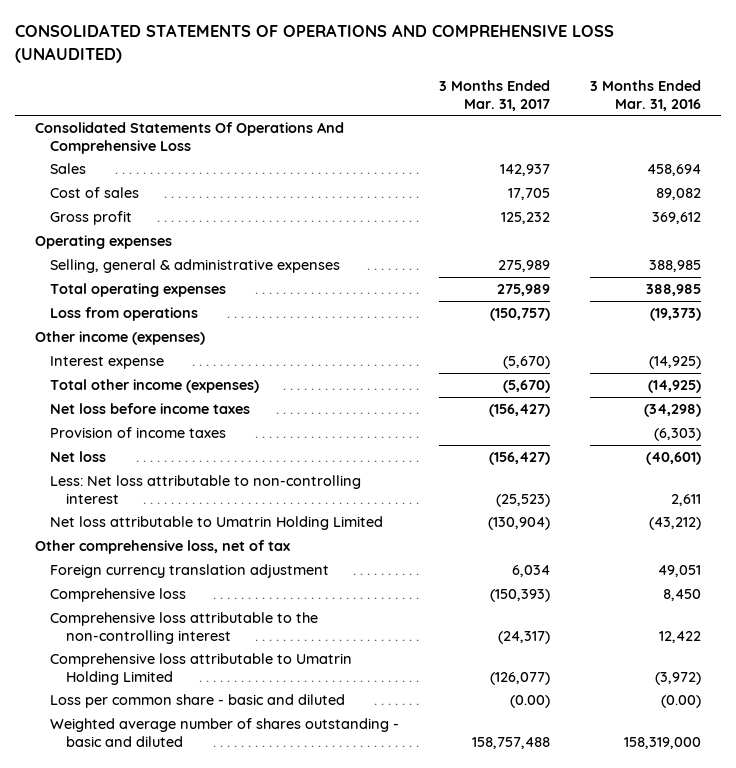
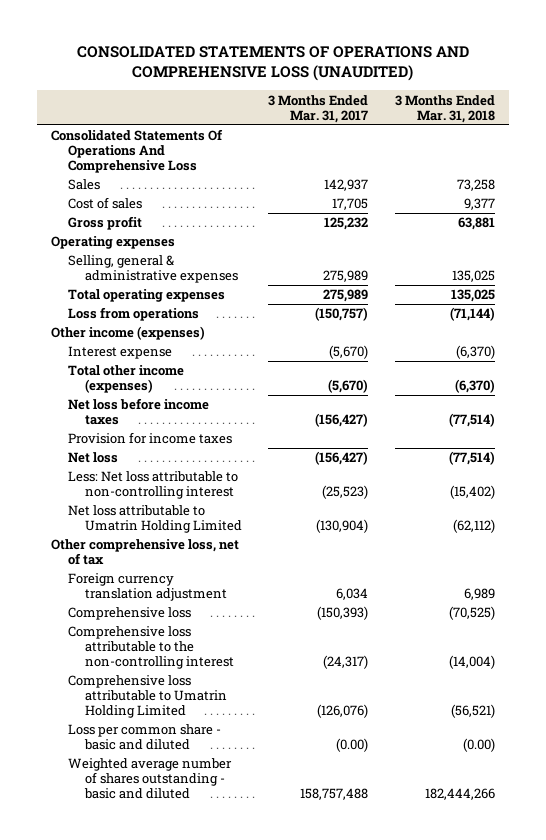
[589,79,701,111] 3 Months Ended Mar. 31, 2016 -> none
none -> [395,94,496,123] 3 Months Ended Mar. 31, 2018
[50,426,227,438] Provision of income taxes -> [67,432,232,445] Provision for income taxes
[490,671,551,685] (126,077) -> [317,704,369,719] (126,076)

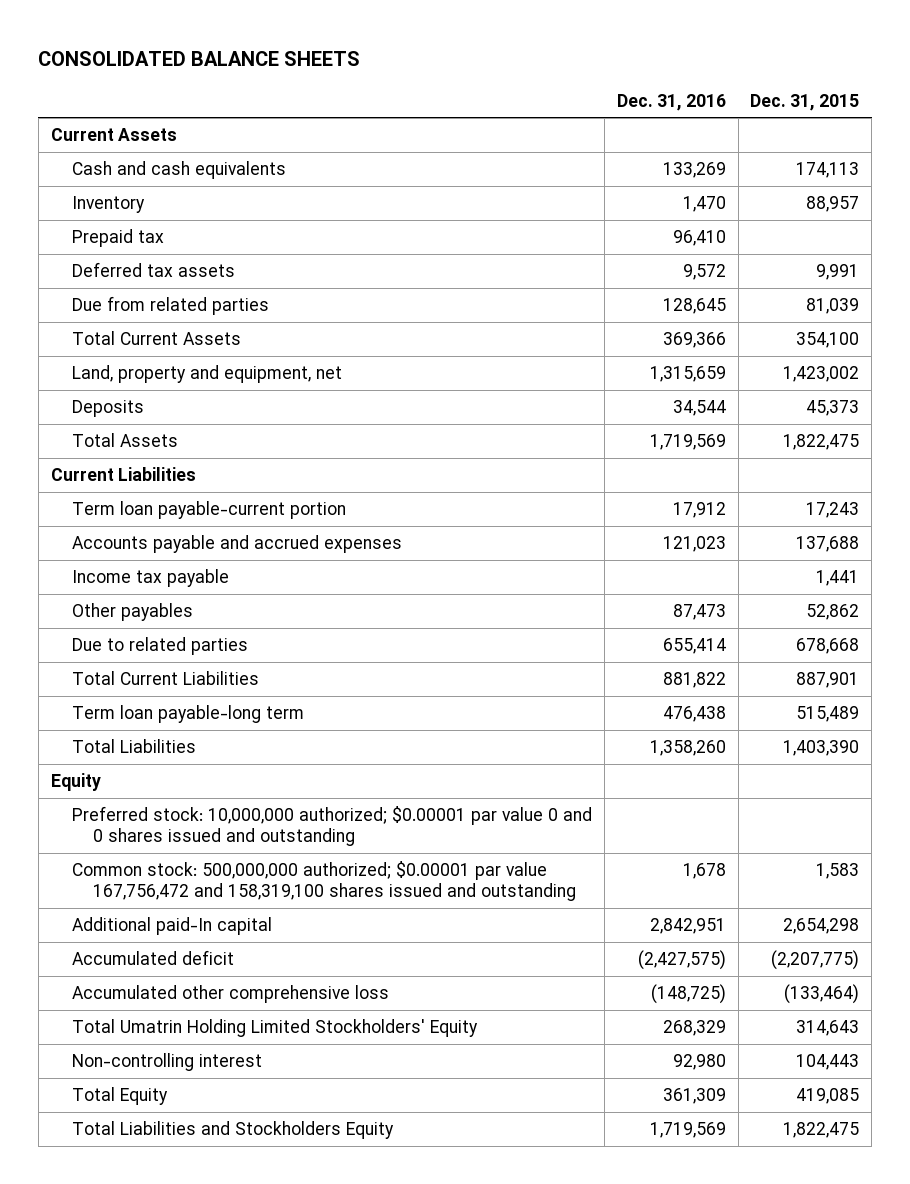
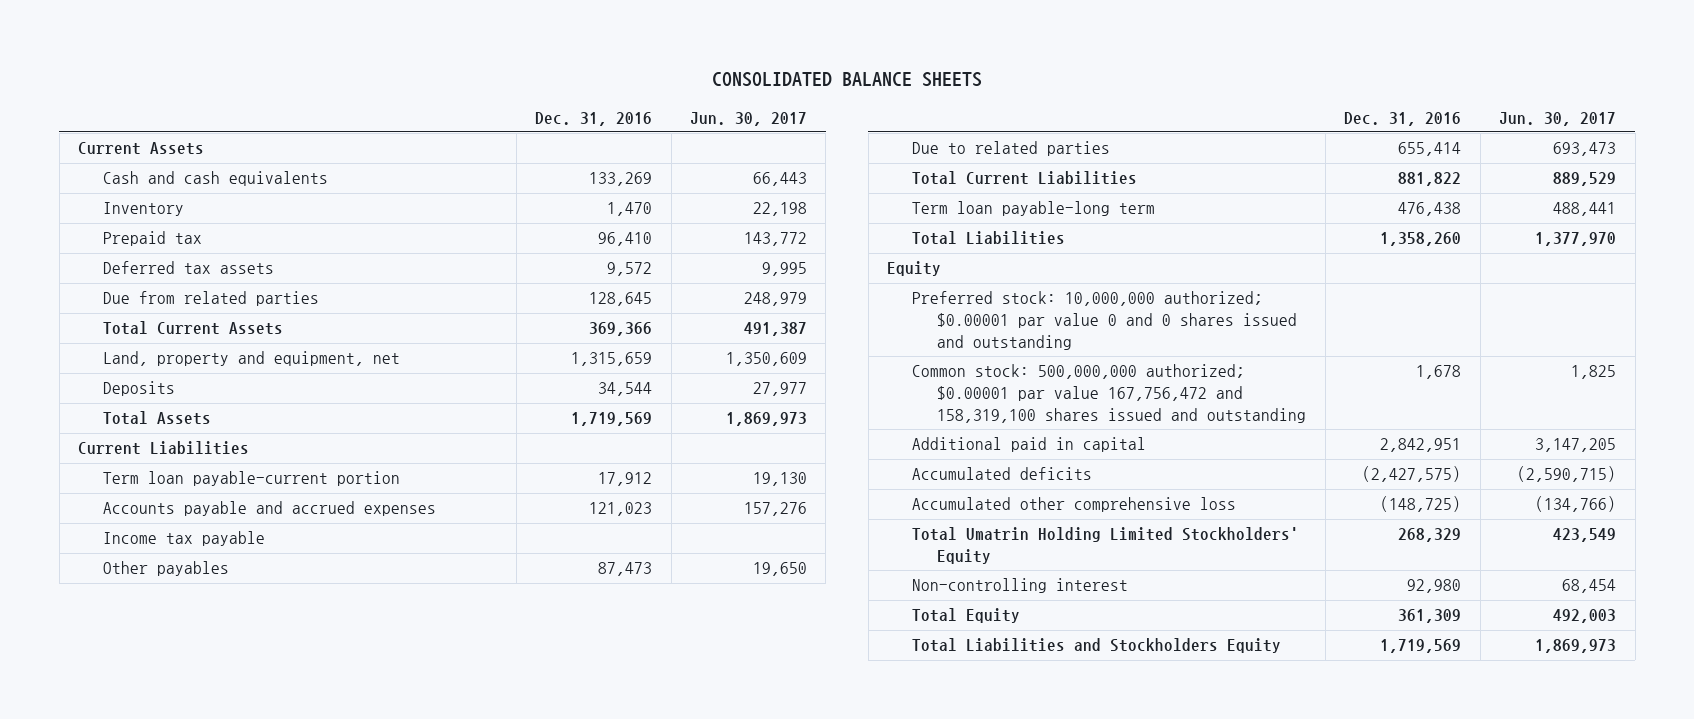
[750,93,860,111] Dec. 31, 2015 -> none
none -> [690,111,808,126] Jun. 30, 2017
[72,917,273,936] Additional paid-In capital -> [912,437,1147,453] Additional paid in capital
[72,950,235,966] Accumulated deficit -> [912,467,1093,481] Accumulated deficits

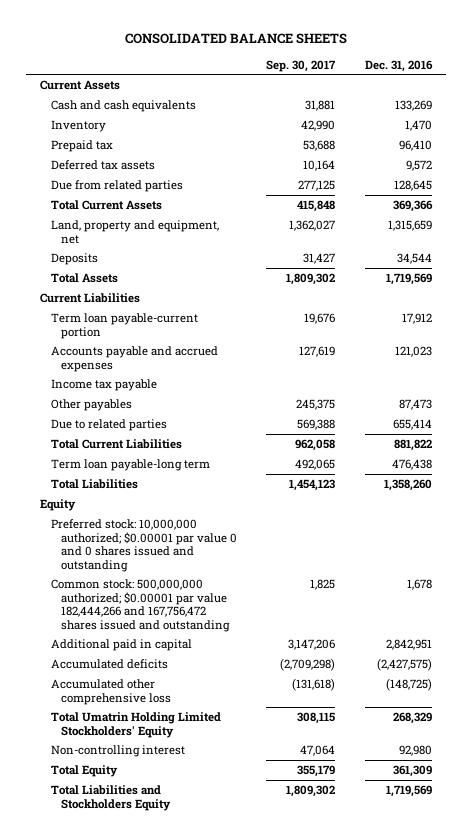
[690,111,808,126] Jun. 30, 2017 -> none
none -> [266,59,337,72] Sep. 30, 2017
[912,364,1307,423] Common stock: 500,000,000 authorized; $0.00001 par value 167,756,472 and 158,319,100 shares issued and outstanding -> [50,578,231,632] Common stock: 500,000,000 authorized; $0.00001 par value 182,444,266 and 167,756,472 shares issued and outstanding

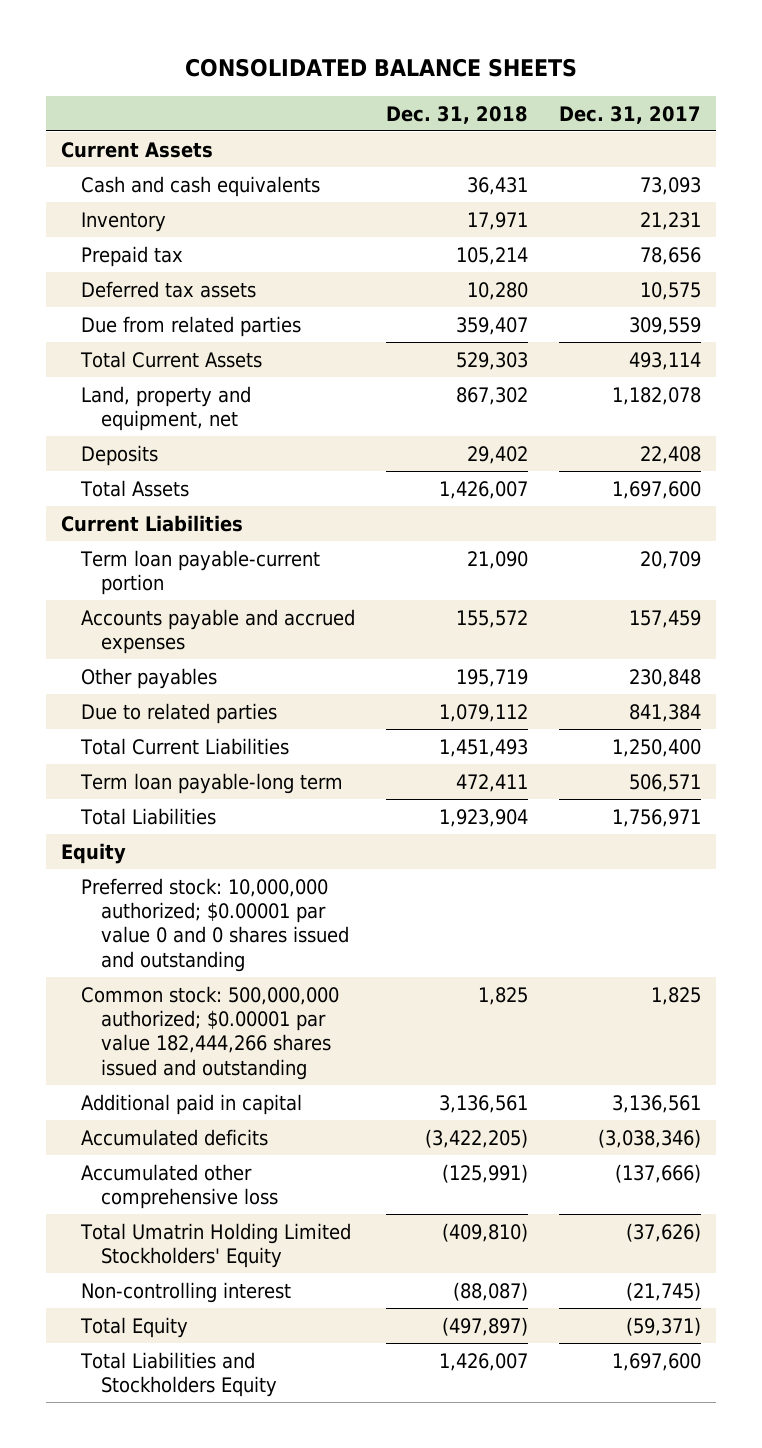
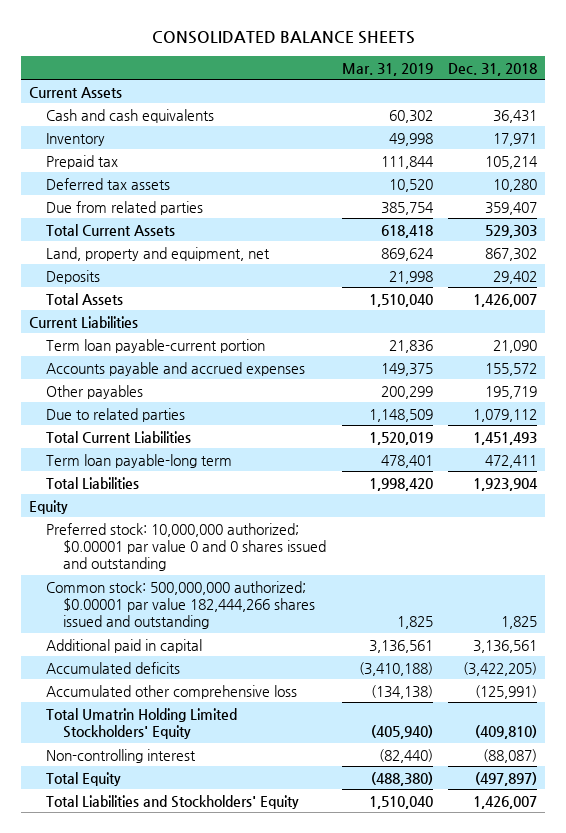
[558,105,701,124] Dec. 31, 2017 -> none
none -> [341,62,433,76] Mar. 31, 2019
[80,1351,278,1397] Total Liabilities and Stockholders Equity -> [45,794,299,809] Total Liabilities and Stockholders' Equity

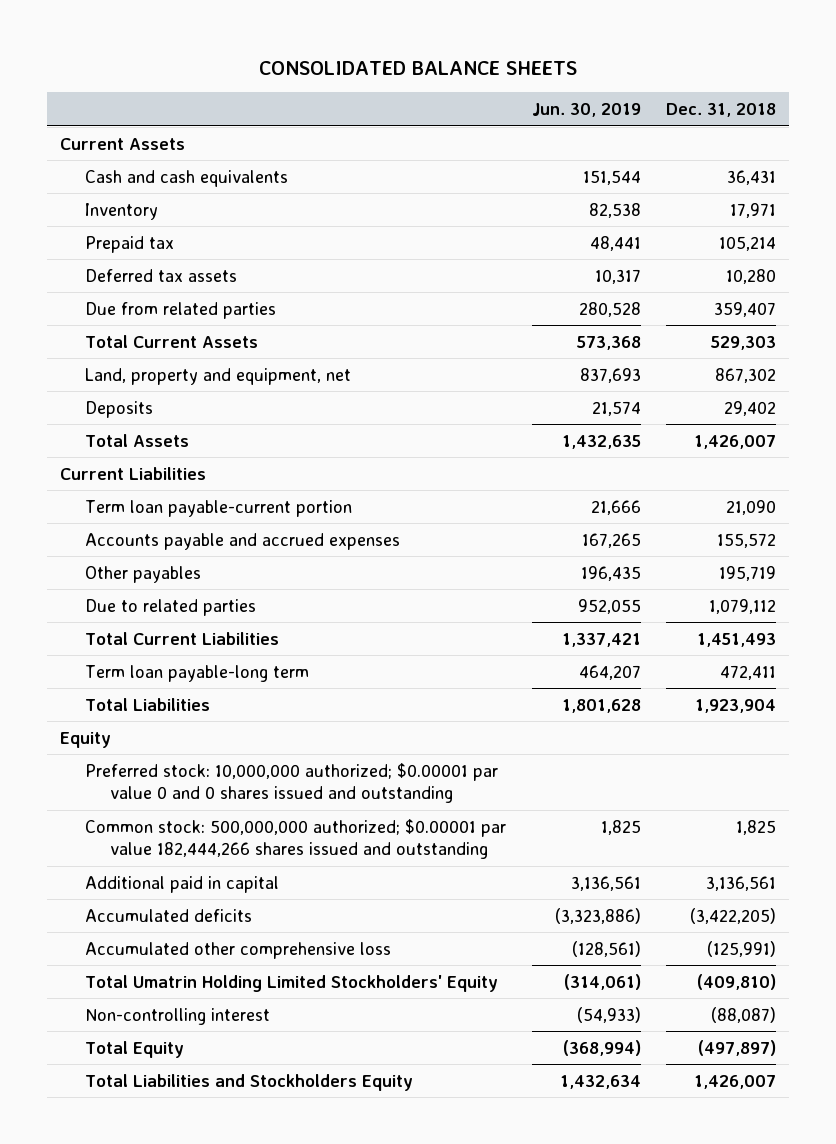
[341,62,433,76] Mar. 31, 2019 -> none
none -> [531,103,641,118] Jun. 30, 2019
[45,794,299,809] Total Liabilities and Stockholders' Equity -> [85,1073,414,1091] Total Liabilities and Stockholders Equity

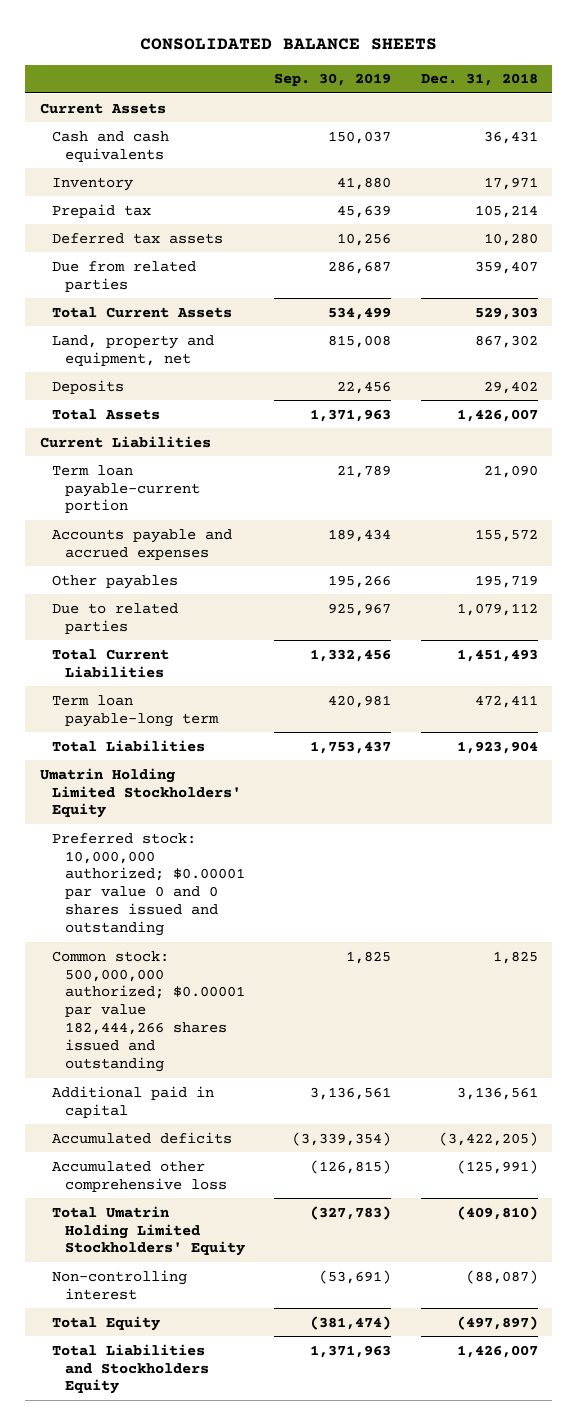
[531,103,641,118] Jun. 30, 2019 -> none
none -> [274,73,392,87] Sep. 30, 2019
[59,731,111,748] Equity -> [39,767,242,819] Umatrin Holding Limited Stockholders' Equity

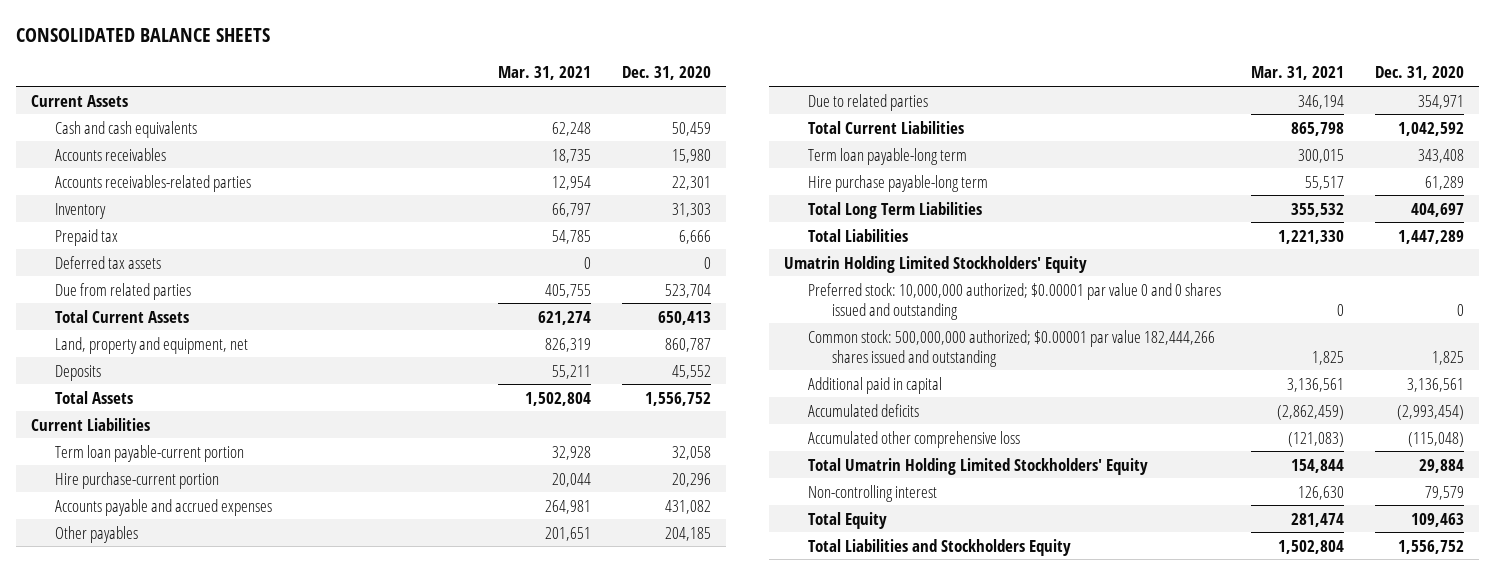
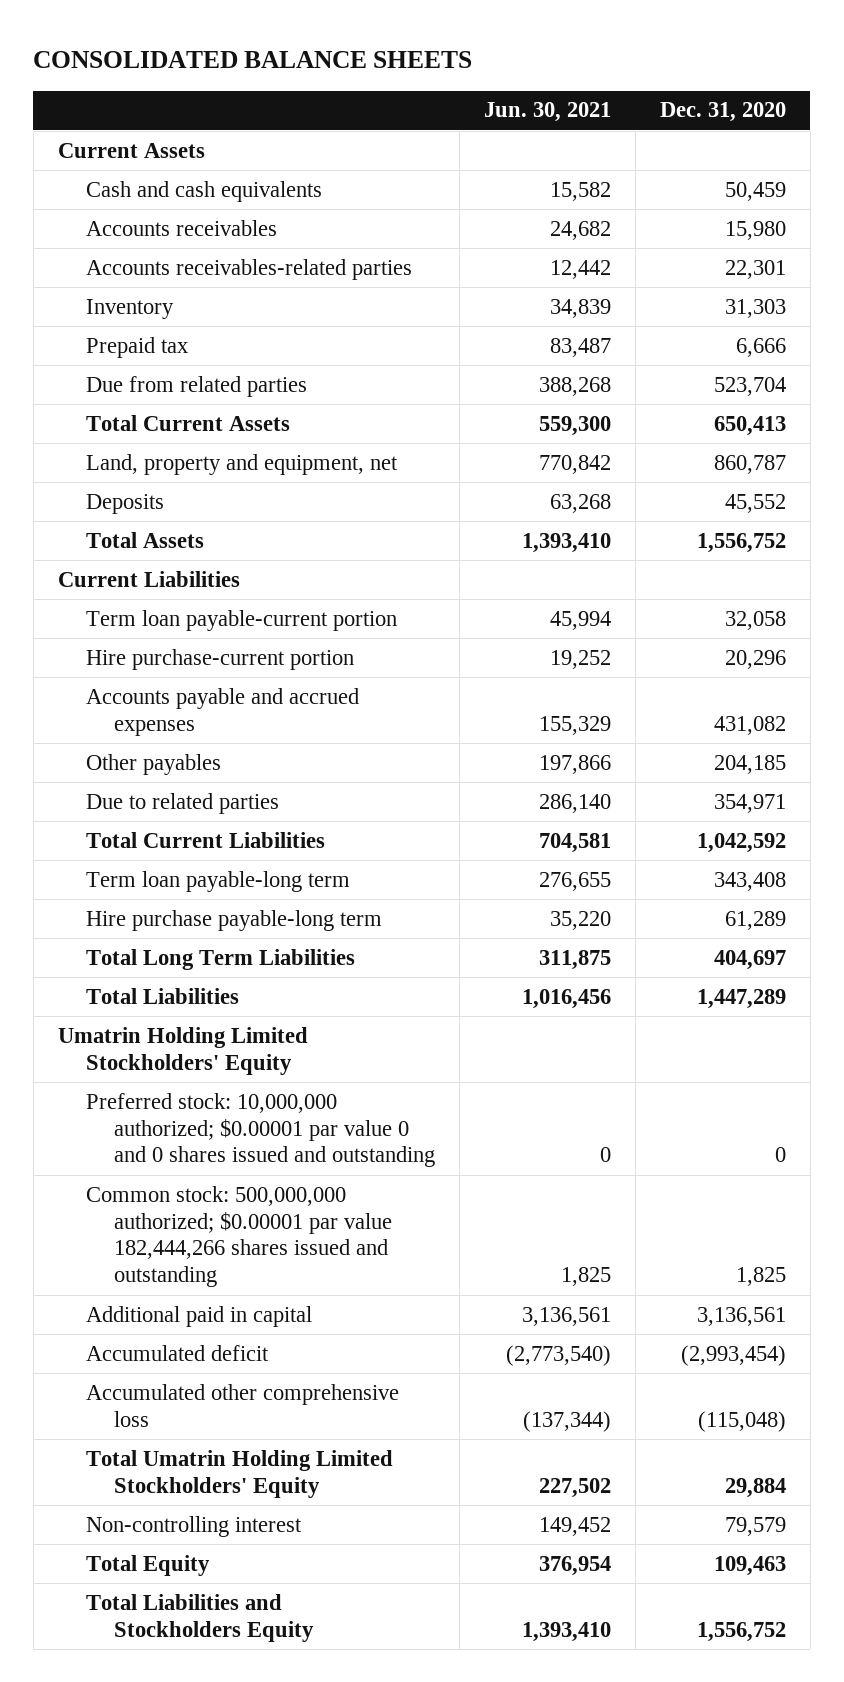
[498,66,592,81] Mar. 31, 2021 -> none
none -> [483,102,611,123] Jun. 30, 2021
[55,255,162,269] Deferred tax assets -> none
[808,403,920,417] Accumulated deficits -> [85,1344,269,1361] Accumulated deficit

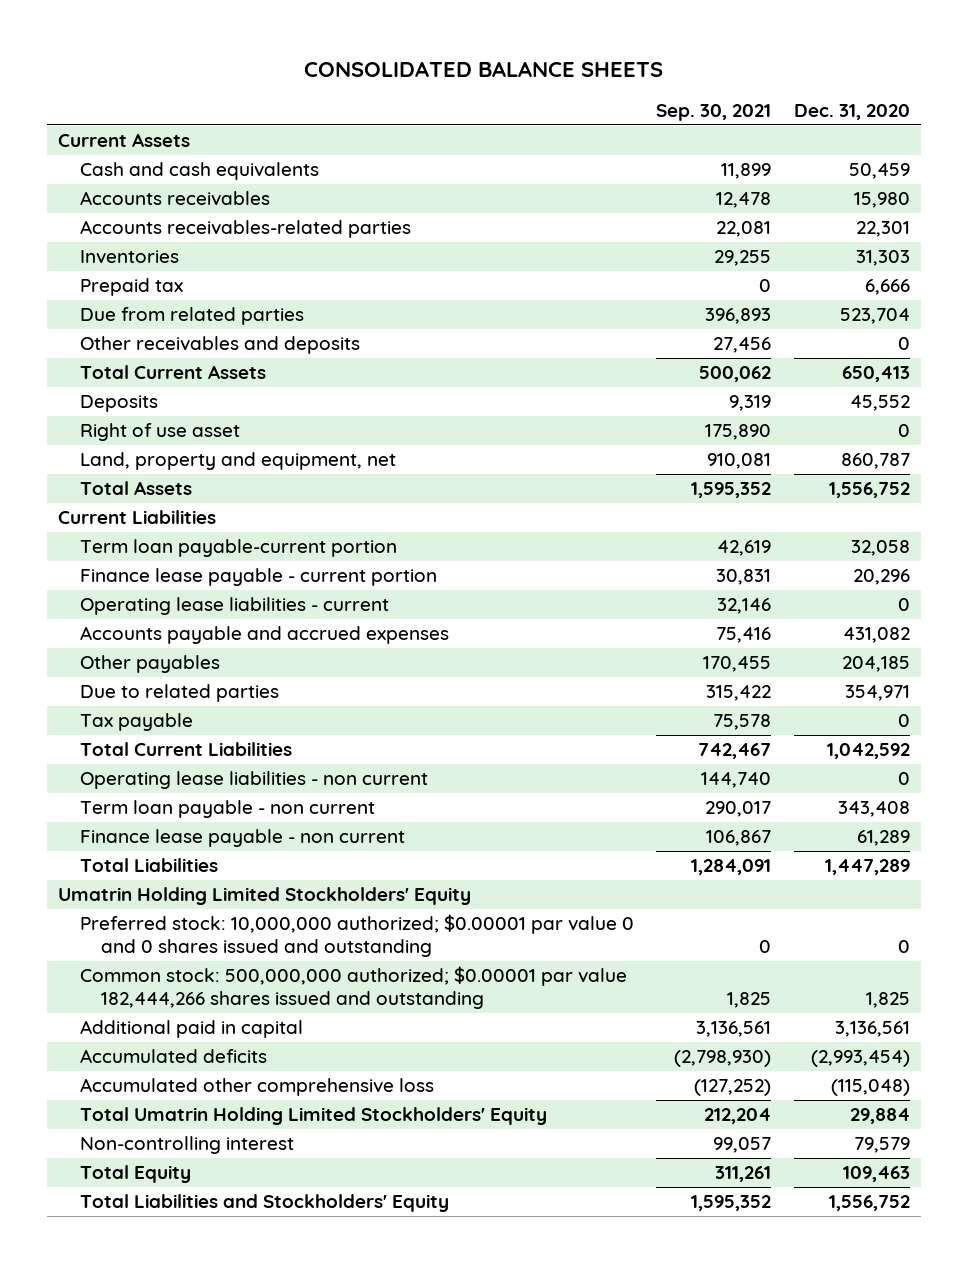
[483,102,611,123] Jun. 30, 2021 -> none
none -> [656,103,772,121] Sep. 30, 2021
[85,298,174,319] Inventory -> [79,250,179,265] Inventories
none -> [79,336,360,355] Other receivables and deposits
none -> [79,423,240,442] Right of use asset
[85,453,398,475] Land, property and equipment, net -> [79,452,396,471] Land, property and equipment, net
[85,648,354,670] Hire purchase-current portion -> [79,568,437,587] Finance lease payable - current portion
none -> [79,597,389,616] Operating lease liabilities - current
none -> [79,713,193,732] Tax payable
[85,948,355,970] Total Long Term Liabilities -> none
none -> [79,771,428,790] Operating lease liabilities - non current
[85,870,350,892] Term loan payable-long term -> [79,800,375,819] Term loan payable - non current
[85,909,382,931] Hire purchase payable-long term -> [79,829,405,848] Finance lease payable - non current
[85,1344,269,1361] Accumulated deficit -> [79,1049,267,1064] Accumulated deficits
[85,1593,314,1642] Total Liabilities and Stockholders Equity -> [79,1194,449,1213] Total Liabilities and Stockholders' Equity

